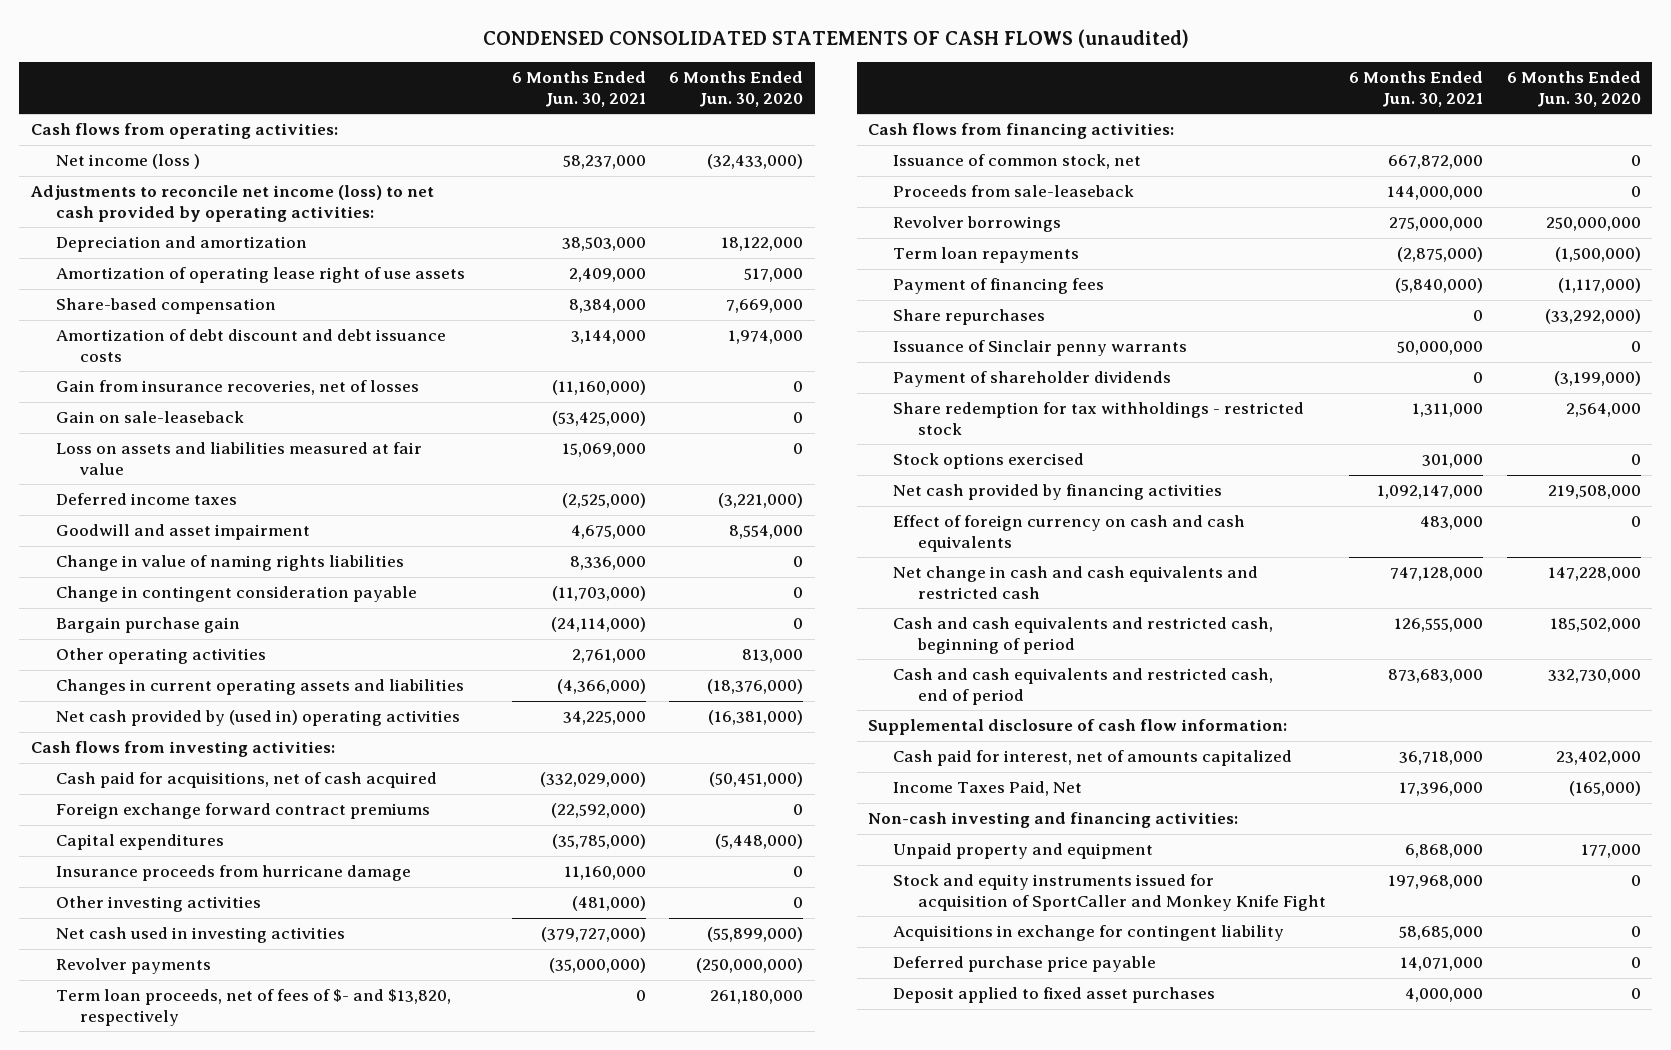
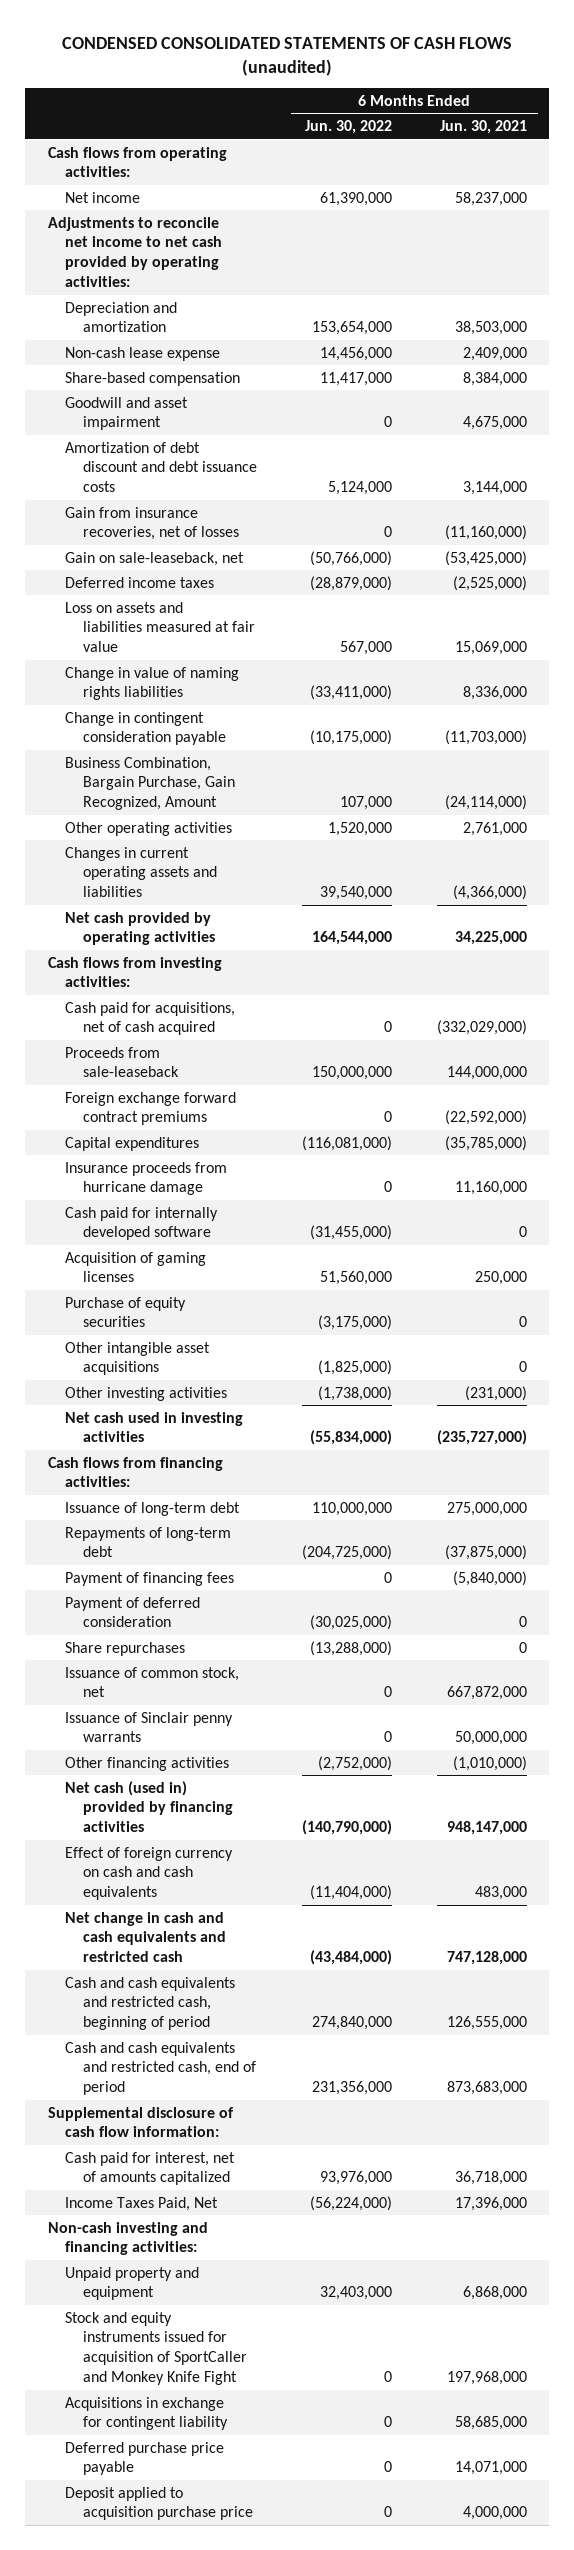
[668,71,803,107] 6 Months Ended Jun. 30, 2020 -> none
none -> [304,120,392,135] Jun. 30, 2022
[55,154,200,170] Net income (loss ) -> [65,191,141,203] Net income
[29,185,434,222] Adjustments to reconcile net income (loss) to net cash provided by operating activities: -> [47,216,223,287] Adjustments to reconcile net income to net cash provided by operating activities:
[55,267,465,284] Amortization of operating lease right of use assets -> [65,346,221,361] Non-cash lease expense
[55,524,310,541] Goodwill and asset impairment -> [65,396,189,431] Goodwill and asset impairment
[55,411,244,424] Gain on sale-leaseback -> [65,551,245,566] Gain on sale-leaseback, net
[55,442,422,475] Loss on assets and liabilities measured at fair value -> [65,601,255,653] Loss on assets and liabilities measured at fair value
[55,617,240,634] Bargain purchase gain -> [65,756,235,811] Business Combination, Bargain Purchase, Gain Recognized, Amount
[55,710,460,727] Net cash provided by (used in) operating activities -> [65,911,215,946] Net cash provided by operating activities
[893,185,1135,198] Proceeds from sale-leaseback -> [65,1046,179,1078] Proceeds from sale-leaseback
[55,958,211,975] Revolver payments -> none
[55,989,451,1026] Term loan proceeds, net of fees of $- and $13,820, respectively -> none
none -> [65,1206,219,1241] Cash paid for internally developed software
none -> [65,1251,207,1283] Acquisition of gaming licenses
none -> [65,1296,187,1328] Purchase of equity securities
none -> [65,1341,211,1376] Other intangible asset acquisitions
[571,896,646,912] (481,000) -> [464,1385,527,1401] (231,000)
[540,927,646,943] (379,727,000) -> [436,1430,527,1446] (235,727,000)
[893,247,1080,264] Term loan repayments -> none
[893,216,1062,233] Revolver borrowings -> [65,1501,241,1516] Issuance of long-term debt
none -> [65,1526,232,1558] Repayments of long-term debt
none -> [65,1596,201,1628] Payment of deferred consideration
[893,154,1142,170] Issuance of common stock, net -> [65,1666,240,1698] Issuance of common stock, net
[893,371,1172,388] Payment of shareholder dividends -> none
[893,402,1305,435] Share redemption for tax withholdings - restricted stock -> none
[893,453,1085,470] Stock options exercised -> none
none -> [65,1756,230,1771] Other financing activities
[893,484,1223,501] Net cash provided by financing activities -> [65,1780,233,1833] Net cash (used in) provided by financing activities
[1377,485,1484,500] 1,092,147,000 -> [446,1821,527,1836] 948,147,000
[893,987,1216,1004] Deposit applied to fixed asset purchases -> [65,2486,253,2521] Deposit applied to acquisition purchase price

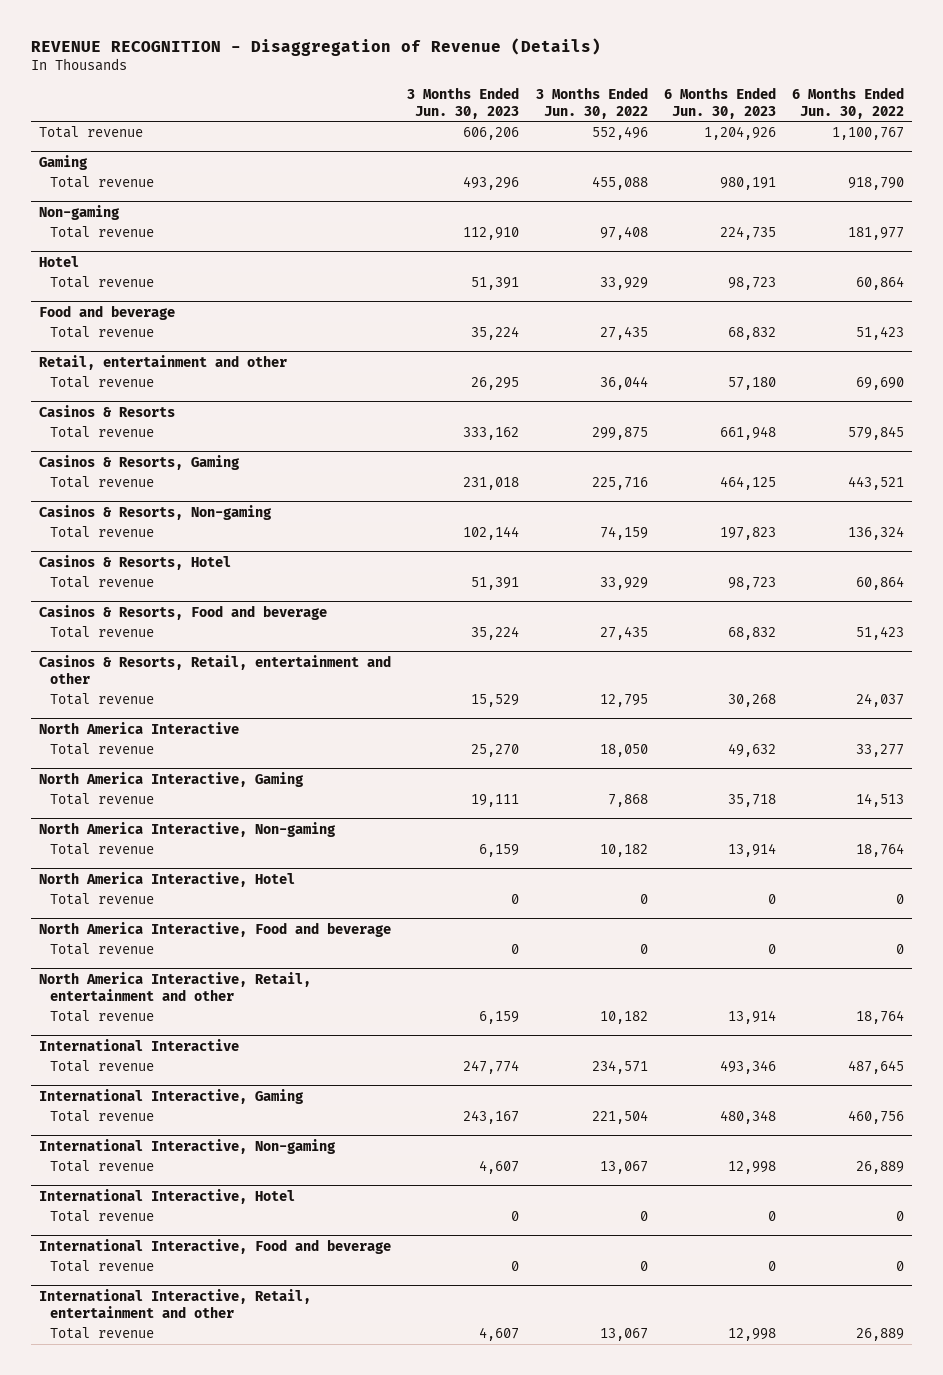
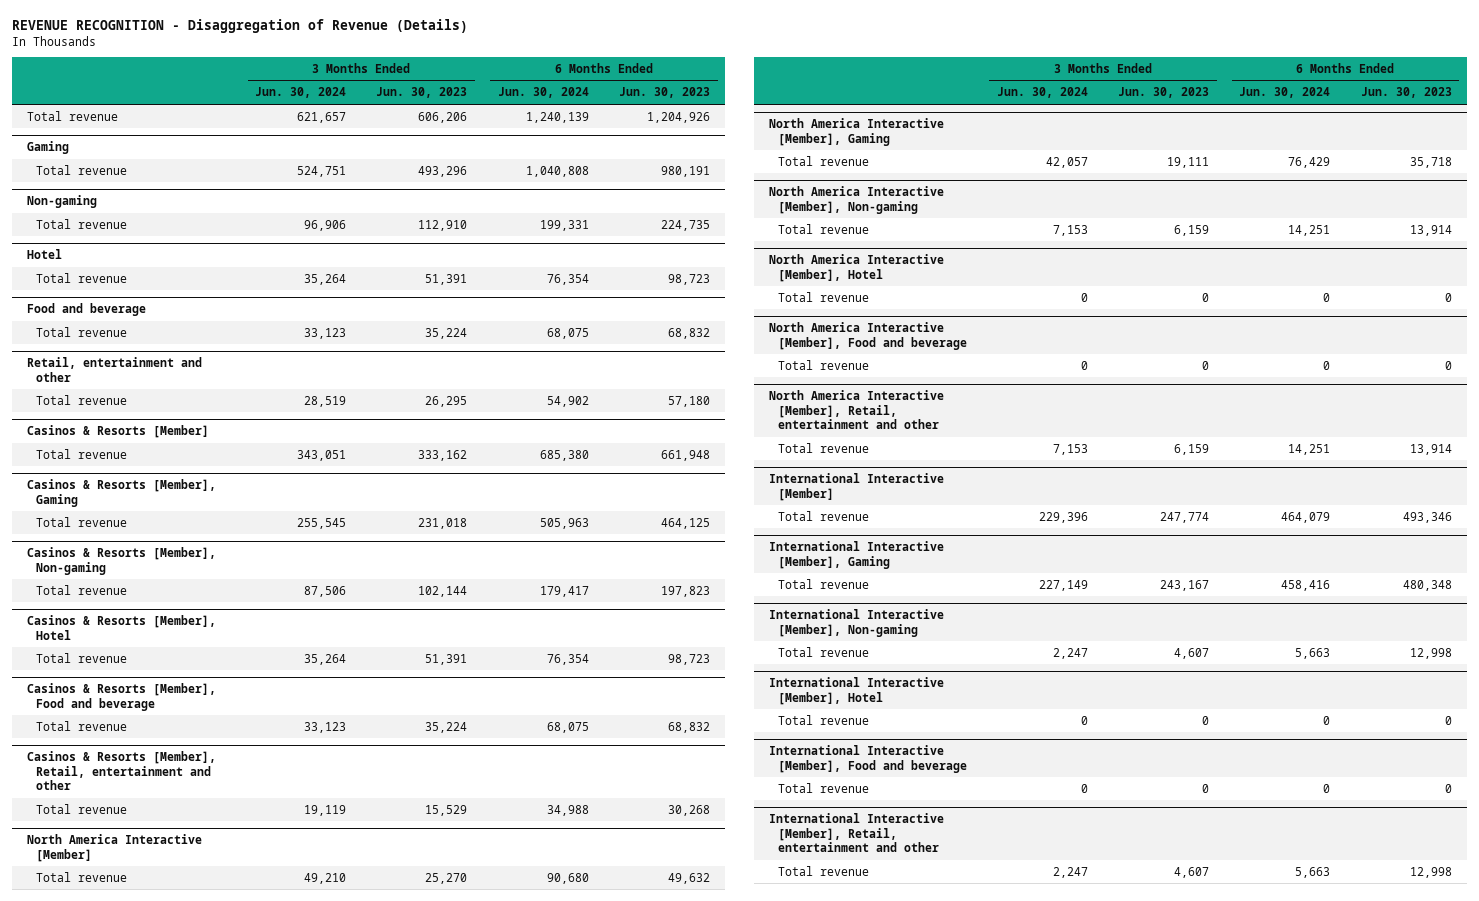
[535,86,648,119] 3 Months Ended Jun. 30, 2022 -> none
[792,86,905,119] 6 Months Ended Jun. 30, 2022 -> none
none -> [255,87,347,99] Jun. 30, 2024
none -> [497,87,589,99] Jun. 30, 2024
[39,404,176,417] Casinos & Resorts -> [27,425,210,439] Casinos & Resorts [Member]
[39,454,241,470] Casinos & Resorts, Gaming -> [27,479,217,507] Casinos & Resorts [Member], Gaming
[39,504,273,520] Casinos & Resorts, Non-gaming -> [27,547,217,575] Casinos & Resorts [Member], Non-gaming
[39,554,232,570] Casinos & Resorts, Hotel -> [27,615,217,640] Casinos & Resorts [Member], Hotel
[39,604,328,620] Casinos & Resorts, Food and beverage -> [27,683,217,711] Casinos & Resorts [Member], Food and beverage
[39,654,392,684] Casinos & Resorts, Retail, entertainment and other -> [27,751,217,791] Casinos & Resorts [Member], Retail, entertainment and other
[39,721,240,734] North America Interactive -> [27,834,203,862] North America Interactive [Member]
[39,771,305,787] North America Interactive, Gaming -> [768,118,944,146] North America Interactive [Member], Gaming
[39,821,337,837] North America Interactive, Non-gaming -> [768,186,944,214] North America Interactive [Member], Non-gaming
[39,871,296,887] North America Interactive, Hotel -> [768,254,944,282] North America Interactive [Member], Hotel
[39,921,392,937] North America Interactive, Food and beverage -> [768,322,967,350] North America Interactive [Member], Food and beverage
[39,971,312,1001] North America Interactive, Retail, entertainment and other -> [768,390,944,430] North America Interactive [Member], Retail, entertainment and other
[39,1038,240,1051] International Interactive -> [768,473,944,501] International Interactive [Member]
[39,1088,305,1104] International Interactive, Gaming -> [768,541,944,569] International Interactive [Member], Gaming
[39,1138,337,1154] International Interactive, Non-gaming -> [768,609,944,637] International Interactive [Member], Non-gaming
[39,1188,296,1204] International Interactive, Hotel -> [768,677,944,705] International Interactive [Member], Hotel
[39,1238,392,1254] International Interactive, Food and beverage -> [768,745,967,773] International Interactive [Member], Food and beverage
[39,1288,312,1318] International Interactive, Retail, entertainment and other -> [768,813,944,853] International Interactive [Member], Retail, entertainment and other

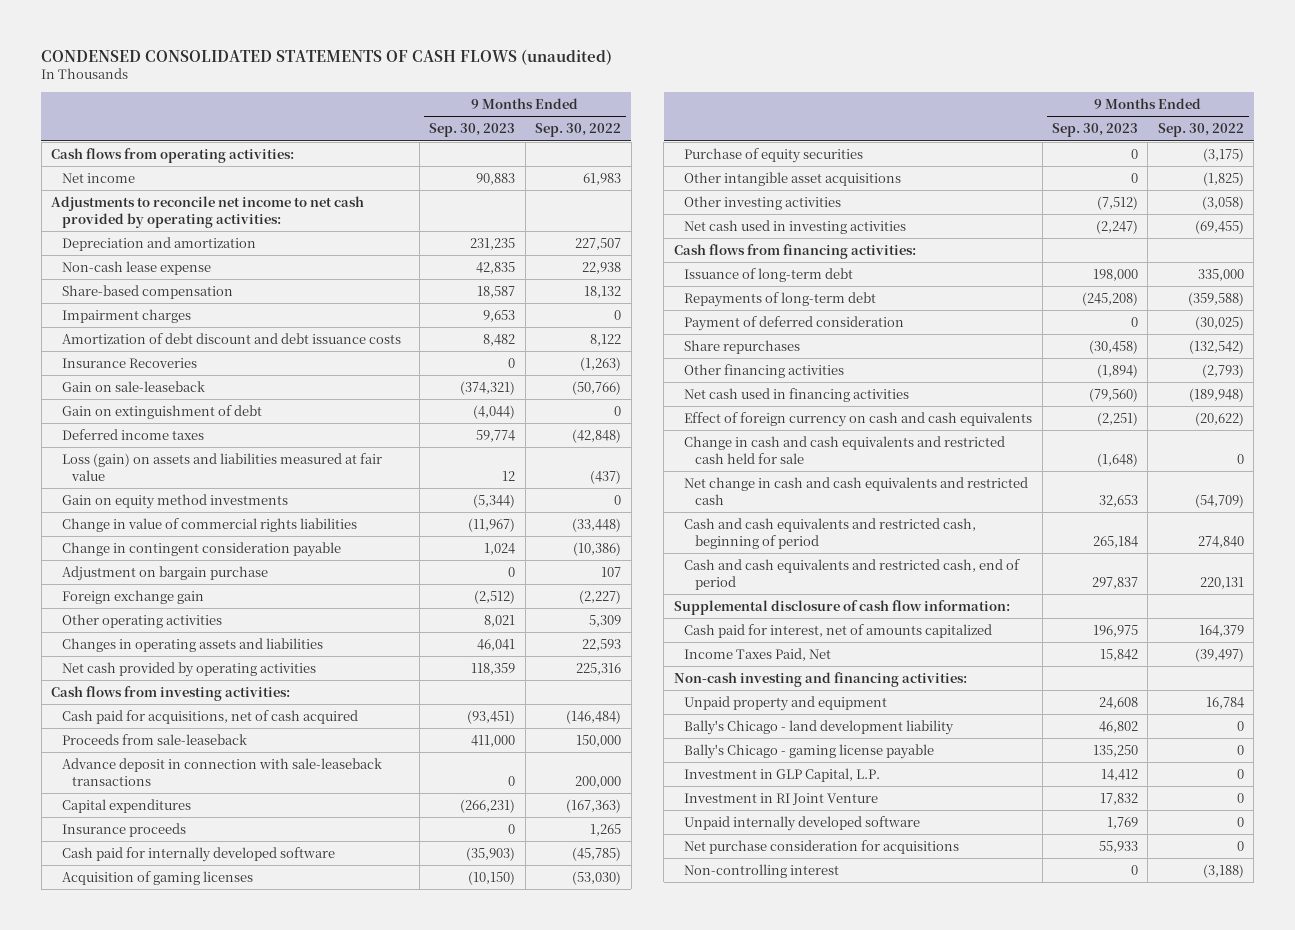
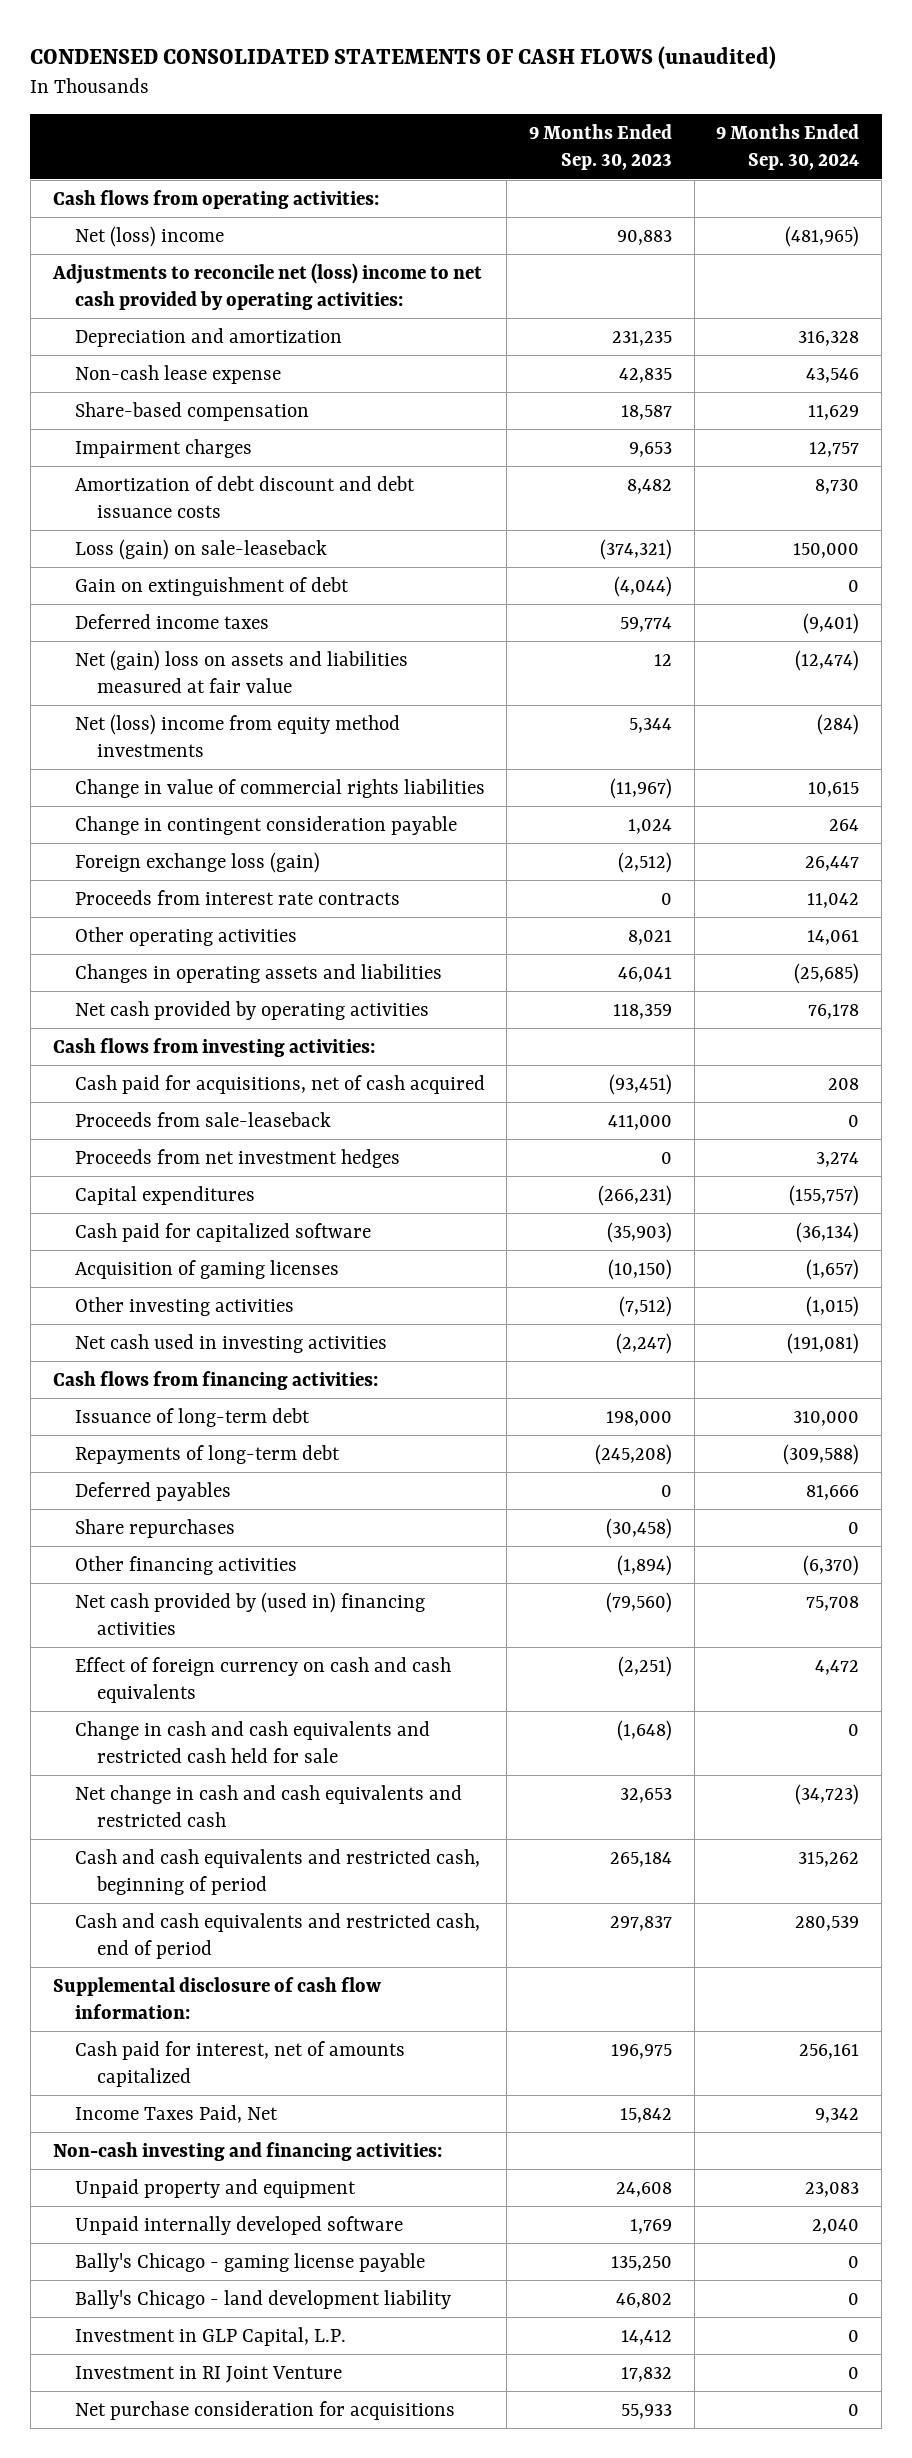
[535,123,622,138] Sep. 30, 2022 -> none
none -> [716,124,860,170] 9 Months Ended Sep. 30, 2024
[61,172,135,183] Net income -> [74,225,224,247] Net (loss) income
[51,195,365,228] Adjustments to reconcile net income to net cash provided by operating activities: -> [51,262,482,310] Adjustments to reconcile net (loss) income to net cash provided by operating activities:
[61,357,197,368] Insurance Recoveries -> none
[61,380,205,392] Gain on sale-leaseback -> [74,538,327,560] Loss (gain) on sale-leaseback
[61,493,288,509] Gain on equity method investments -> none
[61,452,382,481] Loss (gain) on assets and liabilities measured at fair value -> [74,649,408,693] Net (gain) loss on assets and liabilities measured at fair value
none -> [74,713,400,757] Net (loss) income from equity method investments
[61,565,268,581] Adjustment on bargain purchase -> none
[61,589,204,604] Foreign exchange gain -> [74,851,320,873] Foreign exchange loss (gain)
none -> [74,889,400,905] Proceeds from interest rate contracts
[61,757,382,786] Advance deposit in connection with sale-leaseback transactions -> none
none -> [74,1148,400,1168] Proceeds from net investment hedges
[61,822,186,837] Insurance proceeds -> none
[61,846,335,862] Cash paid for internally developed software -> [74,1222,371,1242] Cash paid for capitalized software
[684,147,864,163] Purchase of equity securities -> none
[684,171,902,186] Other intangible asset acquisitions -> none
[684,315,905,331] Payment of deferred consideration -> none
none -> [74,1481,231,1501] Deferred payables
[684,387,910,402] Net cash used in financing activities -> [74,1591,425,1635] Net cash provided by (used in) financing activities
[684,815,921,831] Unpaid internally developed software -> [74,2215,403,2235] Unpaid internally developed software
[684,719,955,735] Bally's Chicago - land development liability -> [74,2289,451,2309] Bally's Chicago - land development liability
[684,863,840,878] Non-controlling interest -> none

